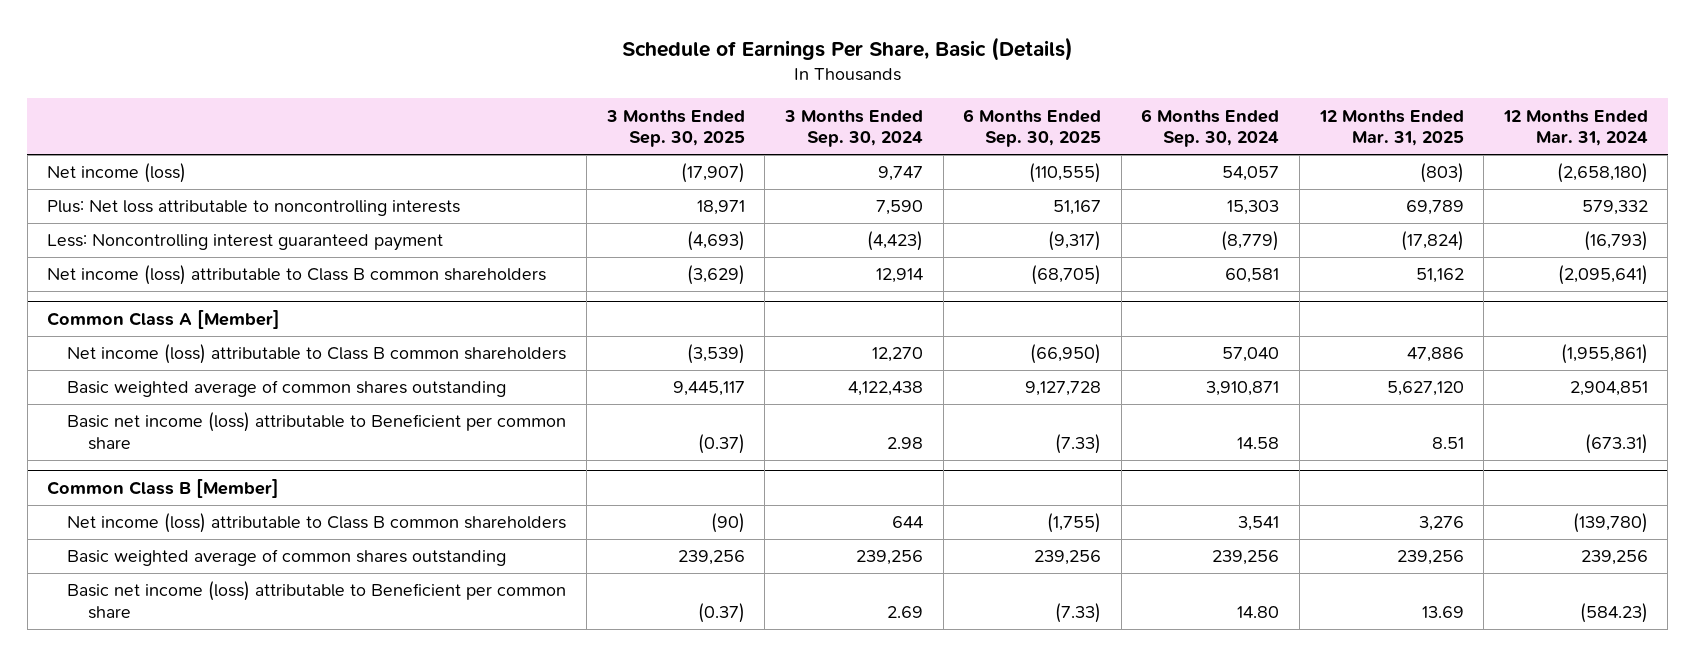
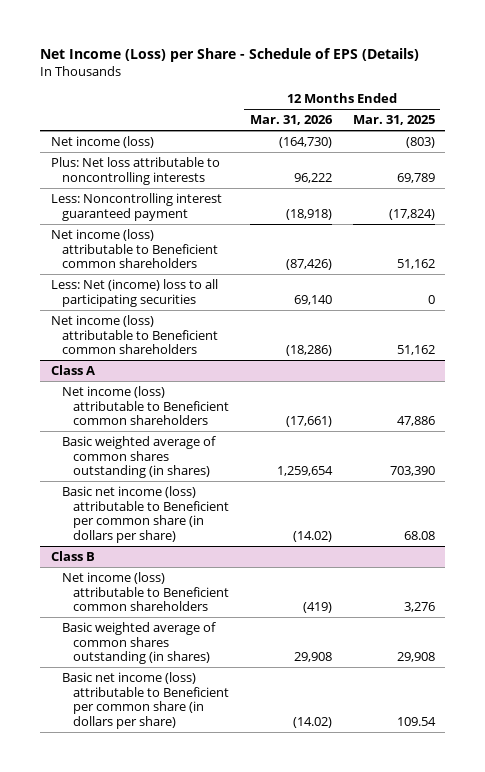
[621,36,1073,61] Schedule of Earnings Per Share, Basic (Details) -> [40,48,420,63] Net Income (Loss) per Share - Schedule of EPS (Details)
[605,109,745,148] 3 Months Ended Sep. 30, 2025 -> none
[783,109,923,148] 3 Months Ended Sep. 30, 2024 -> none
[963,108,1102,148] 6 Months Ended Sep. 30, 2025 -> none
[1141,108,1280,148] 6 Months Ended Sep. 30, 2024 -> none
[1502,109,1648,147] 12 Months Ended Mar. 31, 2024 -> none
none -> [249,115,333,126] Mar. 31, 2026
none -> [50,228,218,269] Net income (loss) attributable to Beneficient common shareholders
none -> [50,278,218,307] Less: Net (income) loss to all participating securities
[47,265,547,286] Net income (loss) attributable to Class B common shareholders -> [50,314,218,355] Net income (loss) attributable to Beneficient common shareholders
[47,310,281,330] Common Class A [Member] -> [50,364,95,375] Class A
[67,344,567,365] Net income (loss) attributable to Class B common shareholders -> [61,385,229,426] Net income (loss) attributable to Beneficient common shareholders
[67,380,507,398] Basic weighted average of common shares outstanding -> [61,435,216,479] Basic weighted average of common shares outstanding (in shares)
[1386,381,1464,397] 5,627,120 -> [389,466,435,477] 703,390
[67,412,567,450] Basic net income (loss) attributable to Beneficient per common share -> [61,485,229,543] Basic net income (loss) attributable to Beneficient per common share (in dollars per share)
[1431,436,1464,449] 8.51 -> [403,530,435,540] 68.08
[47,479,280,499] Common Class B [Member] -> [50,550,95,561] Class B
[67,513,567,534] Net income (loss) attributable to Class B common shareholders -> [61,571,229,612] Net income (loss) attributable to Beneficient common shareholders
[67,549,507,567] Basic weighted average of common shares outstanding -> [61,621,216,665] Basic weighted average of common shares outstanding (in shares)
[1396,550,1464,566] 239,256 -> [396,652,435,663] 29,908
[67,581,567,619] Basic net income (loss) attributable to Beneficient per common share -> [61,671,229,729] Basic net income (loss) attributable to Beneficient per common share (in dollars per share)
[1421,605,1464,618] 13.69 -> [396,716,436,726] 109.54

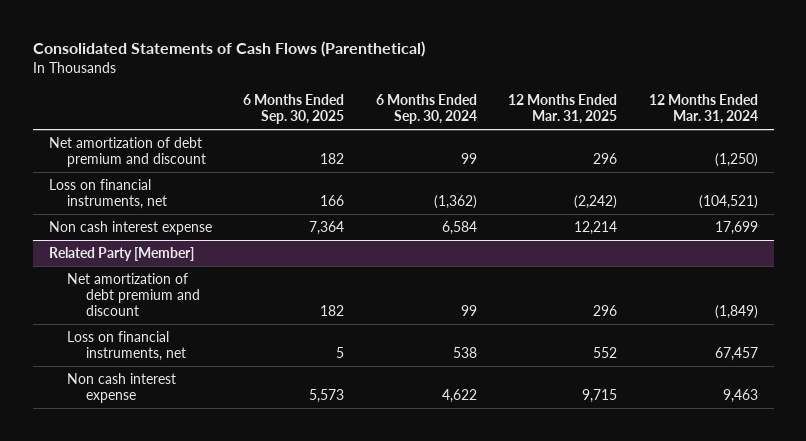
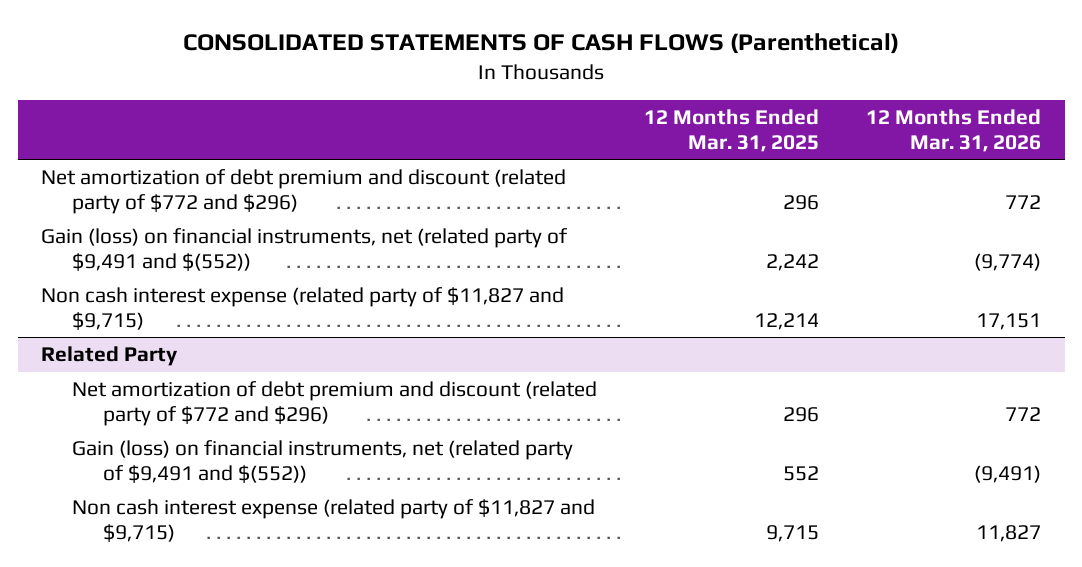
[32,41,425,58] Consolidated Statements of Cash Flows (Parenthetical) -> [183,33,900,55] CONSOLIDATED STATEMENTS OF CASH FLOWS (Parenthetical)
[243,93,345,125] 6 Months Ended Sep. 30, 2025 -> none
[375,93,477,125] 6 Months Ended Sep. 30, 2024 -> none
[648,93,758,125] 12 Months Ended Mar. 31, 2024 -> none
none -> [866,108,1042,152] 12 Months Ended Mar. 31, 2026
[48,136,207,168] Net amortization of debt premium and discount -> [41,169,567,214] Net amortization of debt premium and discount (related party of $772 and $296)
[48,178,168,210] Loss on financial instruments, net -> [41,228,569,271] Gain (loss) on financial instruments, net (related party of $9,491 and $(552))
[574,195,618,210] (2,242) -> [766,253,820,271] 2,242
[48,220,212,235] Non cash interest expense -> [41,287,565,330] Non cash interest expense (related party of $11,827 and $9,715)
[48,246,194,261] Related Party [Member] -> [41,346,179,367] Related Party
[67,272,201,317] Net amortization of debt premium and discount -> [72,381,598,426] Net amortization of debt premium and discount (related party of $772 and $296)
[67,330,187,362] Loss on financial instruments, net -> [72,440,574,483] Gain (loss) on financial instruments, net (related party of $9,491 and $(552))
[67,372,177,404] Non cash interest expense -> [72,499,596,542] Non cash interest expense (related party of $11,827 and $9,715)

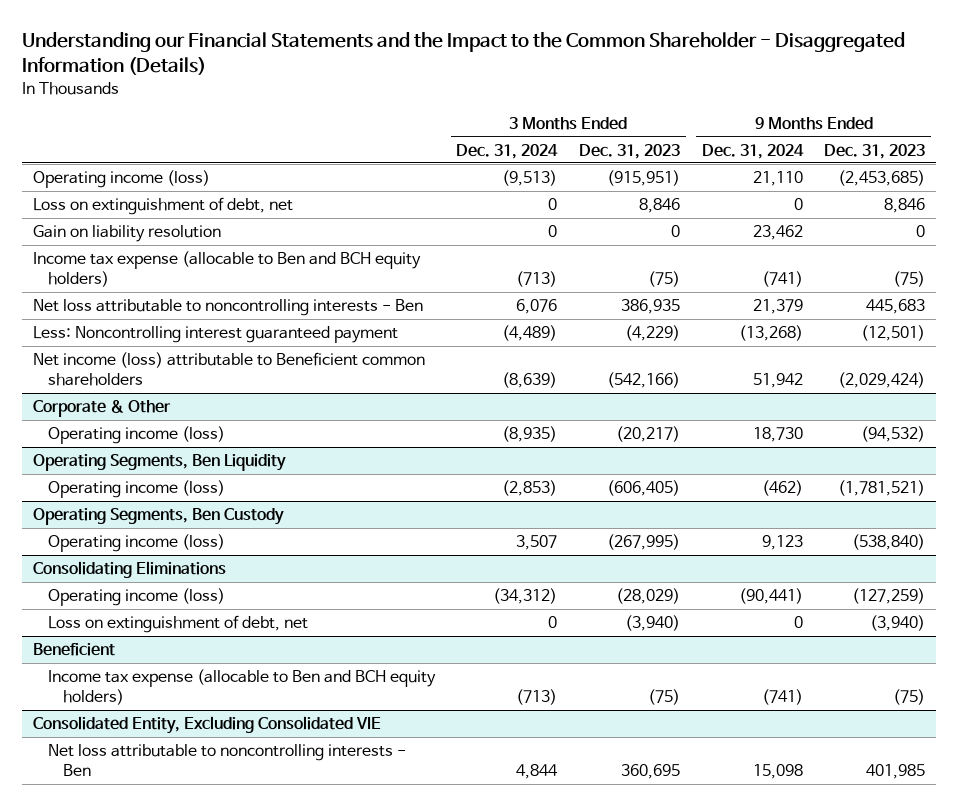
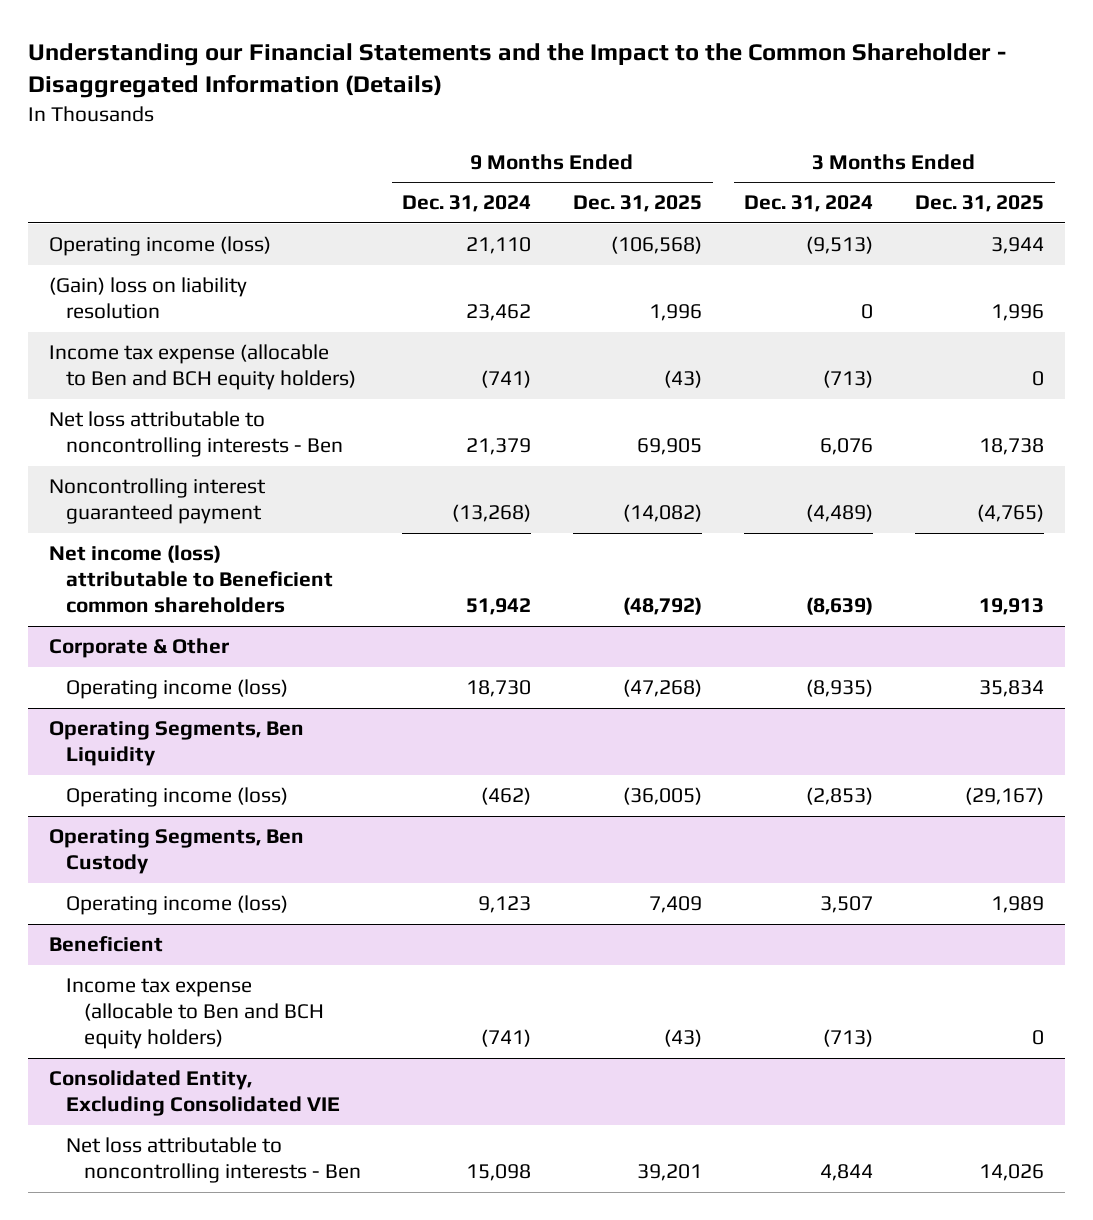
[579,143,681,159] Dec. 31, 2023 -> none
[824,143,926,159] Dec. 31, 2023 -> none
none -> [573,195,703,213] Dec. 31, 2025
none -> [915,195,1045,213] Dec. 31, 2025
[32,197,293,216] Loss on extinguishment of debt, net -> none
[32,225,221,243] Gain on liability resolution -> [48,277,247,320] (Gain) loss on liability resolution
[32,326,398,344] Less: Noncontrolling interest guaranteed payment -> [48,478,266,525] Noncontrolling interest guaranteed payment
[32,561,226,579] Consolidating Eliminations -> none
[47,588,225,607] Operating income (loss) -> none
[47,615,308,634] Loss on extinguishment of debt, net -> none

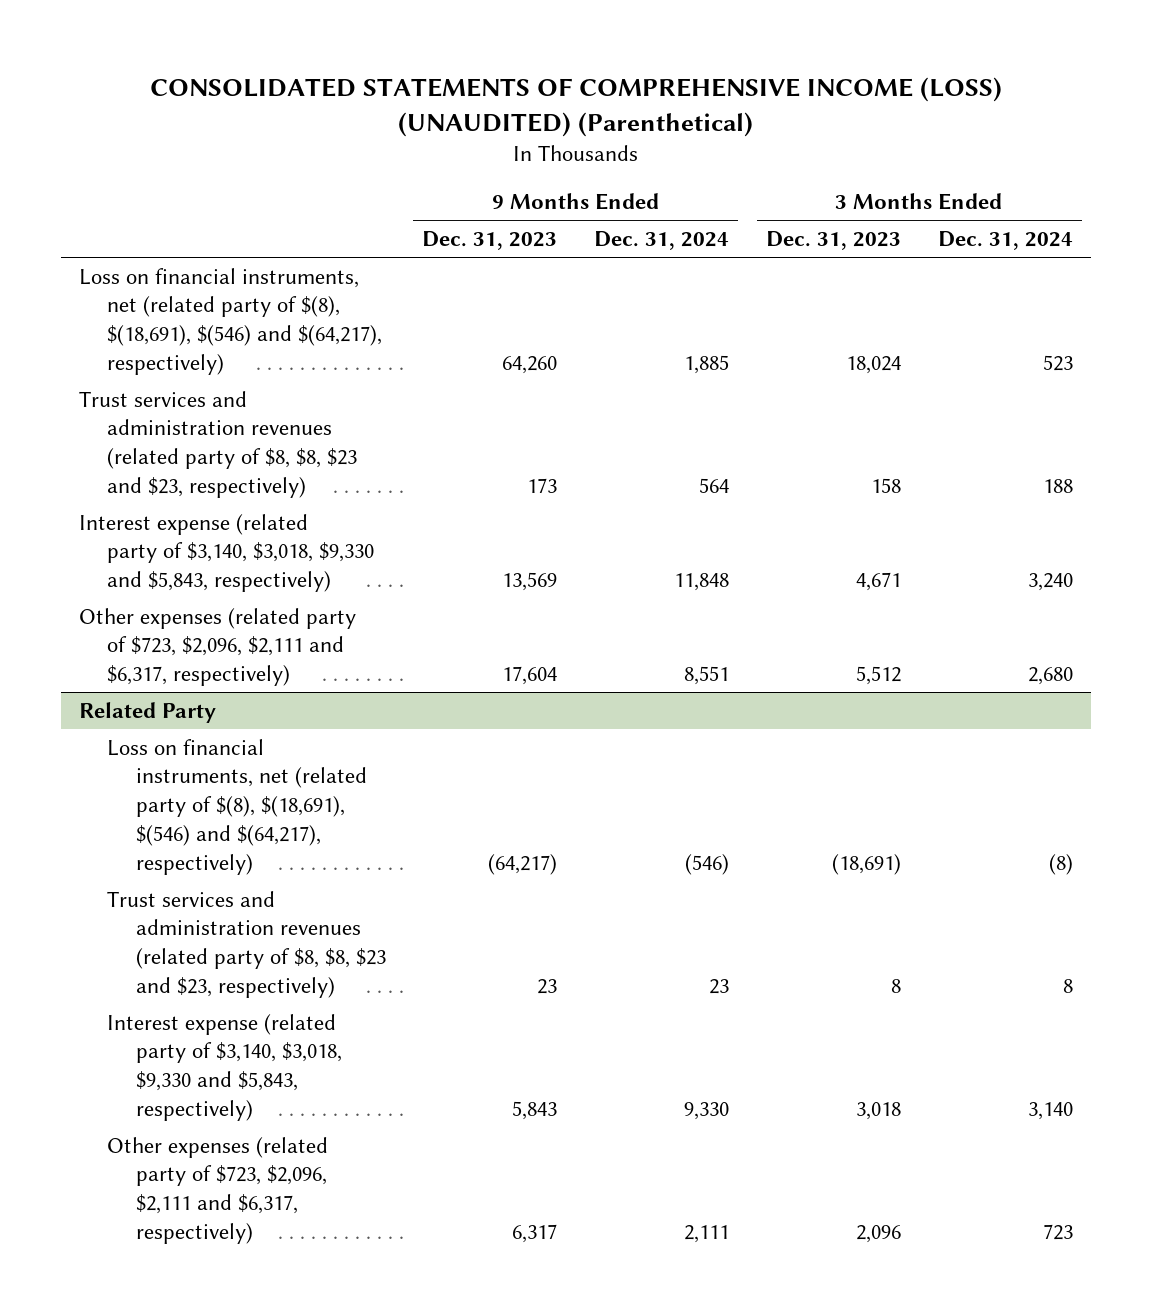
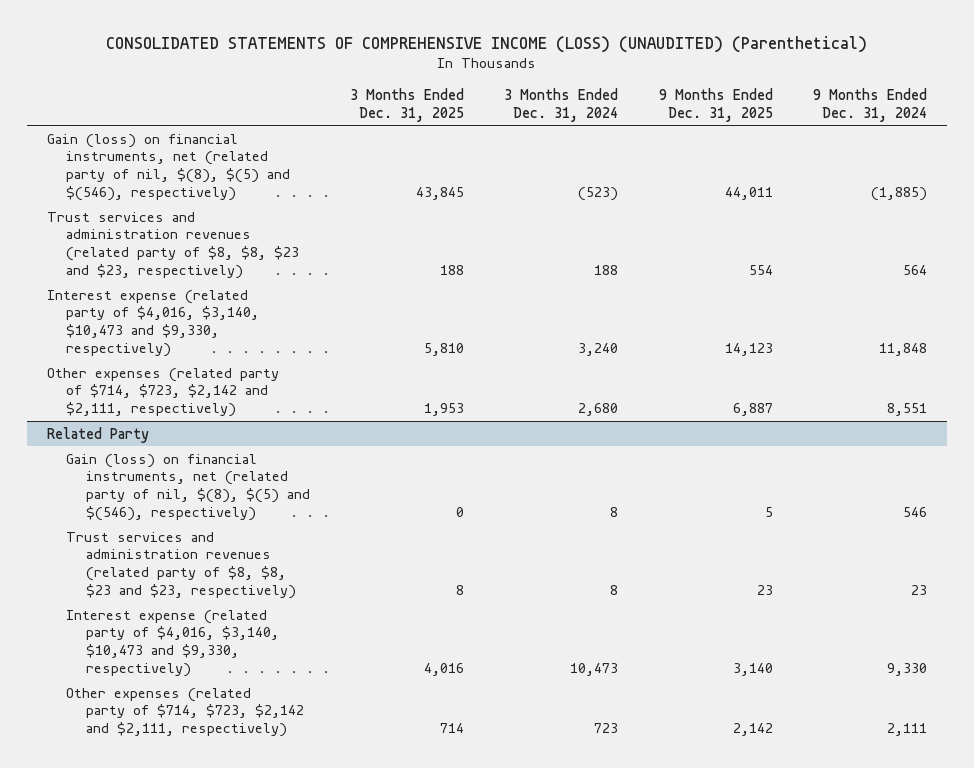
[422,231,558,251] Dec. 31, 2023 -> none
[765,231,901,251] Dec. 31, 2023 -> none
none -> [349,88,464,122] 3 Months Ended Dec. 31, 2025
none -> [658,88,773,122] 9 Months Ended Dec. 31, 2025
[78,267,383,375] Loss on financial instruments, net (related party of $(8), $(18,691), $(546) and $(64,217), respectively) -> [47,133,291,201] Gain (loss) on financial instruments, net (related party of nil, $(8), $(5) and $(546), respectively)
[684,354,730,374] 1,885 -> [871,186,928,201] (1,885)
[1042,354,1073,371] 523 -> [578,186,619,201] (523)
[78,513,375,593] Interest expense (related party of $3,140, $3,018, $9,330 and $5,843, respectively) -> [47,289,260,357] Interest expense (related party of $4,016, $3,140, $10,473 and $9,330, respectively)
[78,607,356,687] Other expenses (related party of $723, $2,096, $2,111 and $6,317, respectively) -> [47,367,280,417] Other expenses (related party of $714, $723, $2,142 and $2,111, respectively)
[107,738,367,875] Loss on financial instruments, net (related party of $(8), $(18,691), $(546) and $(64,217), respectively) -> [66,453,310,521] Gain (loss) on financial instruments, net (related party of nil, $(8), $(5) and $(546), respectively)
[685,853,730,875] (546) -> [903,506,928,517] 546
[1048,853,1073,875] (8) -> [610,506,619,517] 8
[107,1013,342,1121] Interest expense (related party of $3,140, $3,018, $9,330 and $5,843, respectively) -> [66,609,279,677] Interest expense (related party of $4,016, $3,140, $10,473 and $9,330, respectively)
[1027,1101,1073,1120] 3,140 -> [570,662,619,676] 10,473
[107,1136,329,1244] Other expenses (related party of $723, $2,096, $2,111 and $6,317, respectively) -> [66,687,304,737] Other expenses (related party of $714, $723, $2,142 and $2,111, respectively)

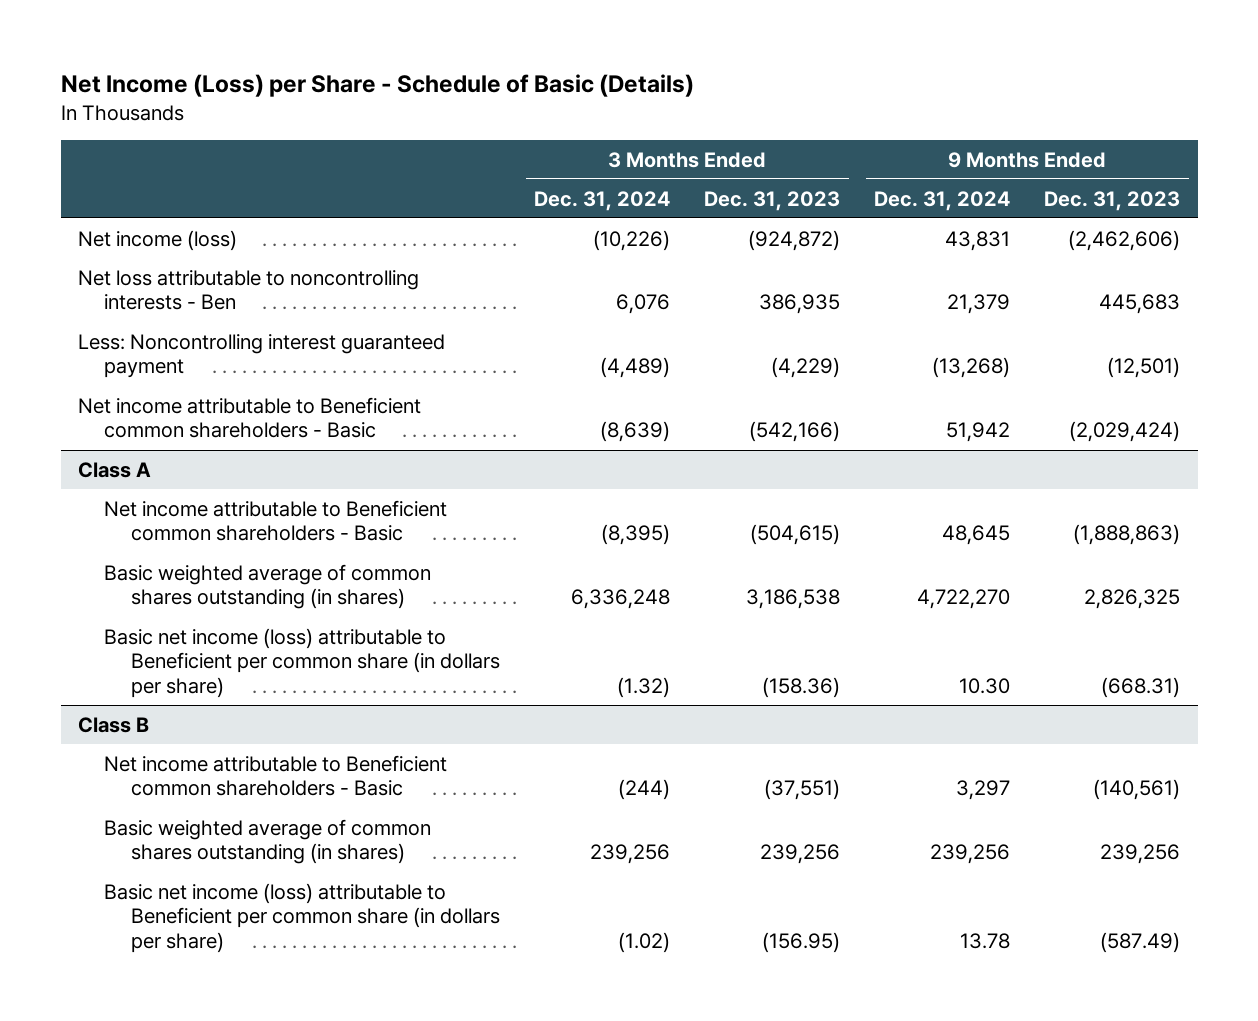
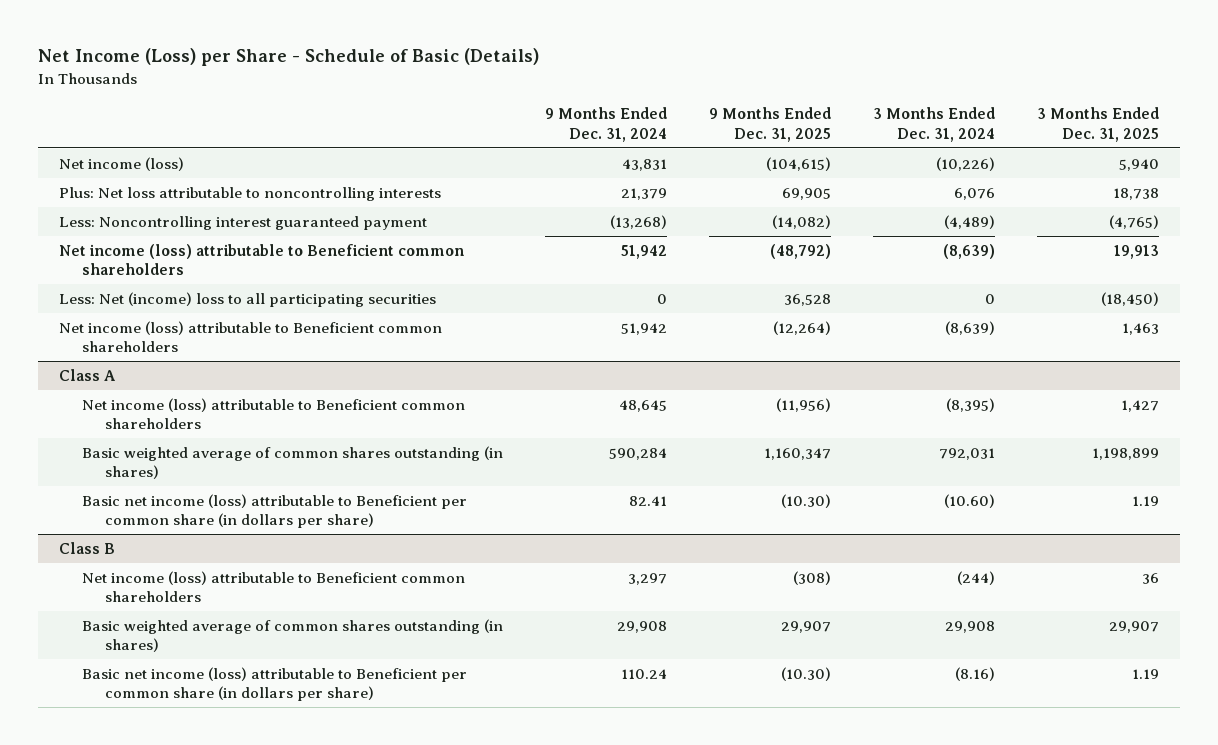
[704,190,841,211] Dec. 31, 2023 -> none
[1044,190,1181,211] Dec. 31, 2023 -> none
none -> [708,107,831,142] 9 Months Ended Dec. 31, 2025
none -> [1036,107,1159,142] 3 Months Ended Dec. 31, 2025
[77,269,419,311] Net loss attributable to noncontrolling interests - Ben -> [59,186,442,201] Plus: Net loss attributable to noncontrolling interests
none -> [59,243,465,276] Net income (loss) attributable to Beneficient common shareholders
none -> [59,291,437,307] Less: Net (income) loss to all participating securities
[77,396,421,439] Net income attributable to Beneficient common shareholders - Basic -> [59,320,443,353] Net income (loss) attributable to Beneficient common shareholders
[104,499,448,542] Net income attributable to Beneficient common shareholders - Basic -> [82,397,466,430] Net income (loss) attributable to Beneficient common shareholders
[571,589,671,610] 6,336,248 -> [938,447,995,460] 792,031
[917,589,1011,610] 4,722,270 -> [608,447,667,460] 590,284
[617,676,671,698] (1.32) -> [943,493,995,508] (10.60)
[959,677,1011,694] 10.30 -> [628,495,667,506] 82.41
[104,754,448,797] Net income attributable to Beneficient common shareholders - Basic -> [82,570,466,603] Net income (loss) attributable to Beneficient common shareholders
[590,844,671,865] 239,256 -> [944,620,995,633] 29,908
[930,844,1011,865] 239,256 -> [616,620,667,633] 29,908
[618,931,671,953] (1.02) -> [954,666,995,681] (8.16)
[960,932,1011,949] 13.78 -> [620,668,667,679] 110.24

